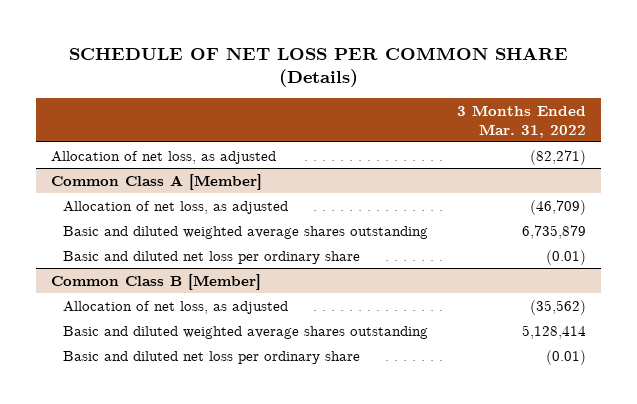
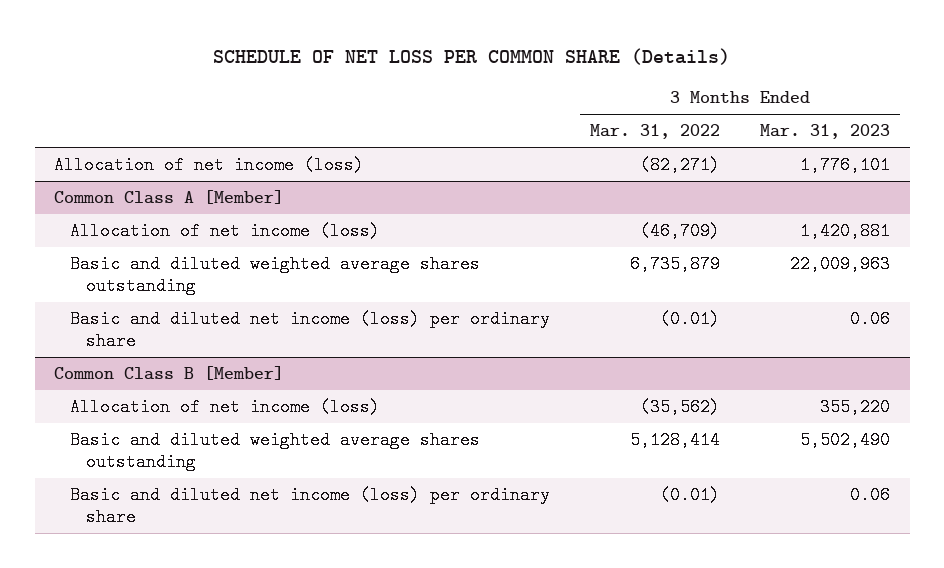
none -> [759,124,890,140] Mar. 31, 2023
[50,150,276,164] Allocation of net loss, as adjusted -> [54,156,365,175] Allocation of net income (loss)
[62,200,288,214] Allocation of net loss, as adjusted -> [70,222,381,241] Allocation of net income (loss)
[62,250,360,264] Basic and diluted net loss per ordinary share -> [70,310,551,350] Basic and diluted net income (loss) per ordinary share
[62,300,288,314] Allocation of net loss, as adjusted -> [70,398,381,417] Allocation of net income (loss)
[62,350,360,364] Basic and diluted net loss per ordinary share -> [70,486,551,526] Basic and diluted net income (loss) per ordinary share

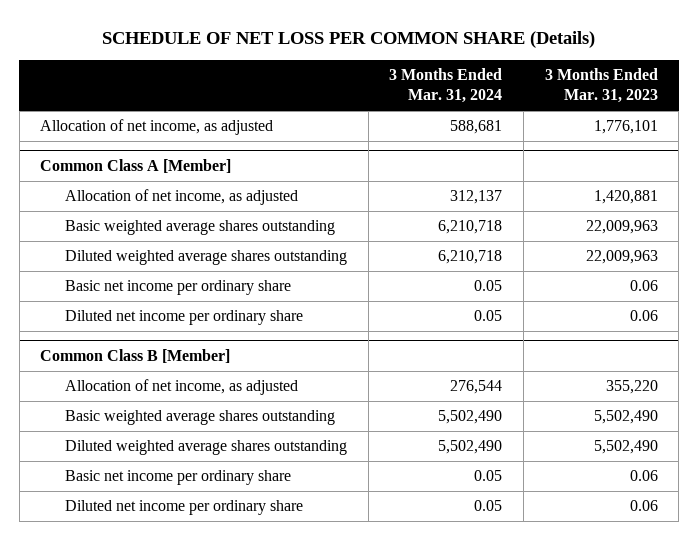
[589,124,720,140] Mar. 31, 2022 -> none
none -> [389,68,503,104] 3 Months Ended Mar. 31, 2024
[54,156,365,175] Allocation of net income (loss) -> [40,119,274,136] Allocation of net income, as adjusted
[70,222,381,241] Allocation of net income (loss) -> [65,189,299,206] Allocation of net income, as adjusted
[70,255,481,295] Basic and diluted weighted average shares outstanding -> [65,220,336,236] Basic weighted average shares outstanding
none -> [65,250,348,266] Diluted weighted average shares outstanding
[70,310,551,350] Basic and diluted net income (loss) per ordinary share -> [65,280,292,296] Basic net income per ordinary share
none -> [65,310,304,326] Diluted net income per ordinary share
[70,398,381,417] Allocation of net income (loss) -> [65,379,299,396] Allocation of net income, as adjusted
[70,431,481,471] Basic and diluted weighted average shares outstanding -> [65,410,336,426] Basic weighted average shares outstanding
none -> [65,440,348,456] Diluted weighted average shares outstanding
[70,486,551,526] Basic and diluted net income (loss) per ordinary share -> [65,470,292,486] Basic net income per ordinary share
none -> [65,500,304,516] Diluted net income per ordinary share

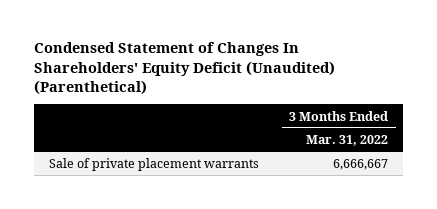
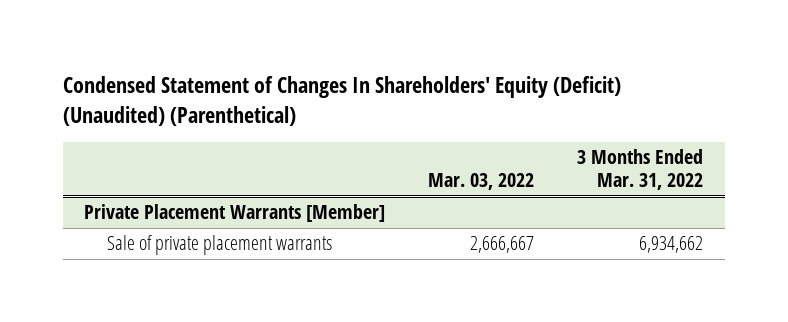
[34,42,336,95] Condensed Statement of Changes In Shareholders' Equity Deficit (Unaudited) (Parenthetical) -> [62,75,621,126] Condensed Statement of Changes In Shareholders' Equity (Deficit) (Unaudited) (Parenthetical)
none -> [428,172,535,190] Mar. 03, 2022
none -> [84,204,386,223] Private Placement Warrants [Member]
[333,159,389,171] 6,666,667 -> [639,236,704,254] 6,934,662

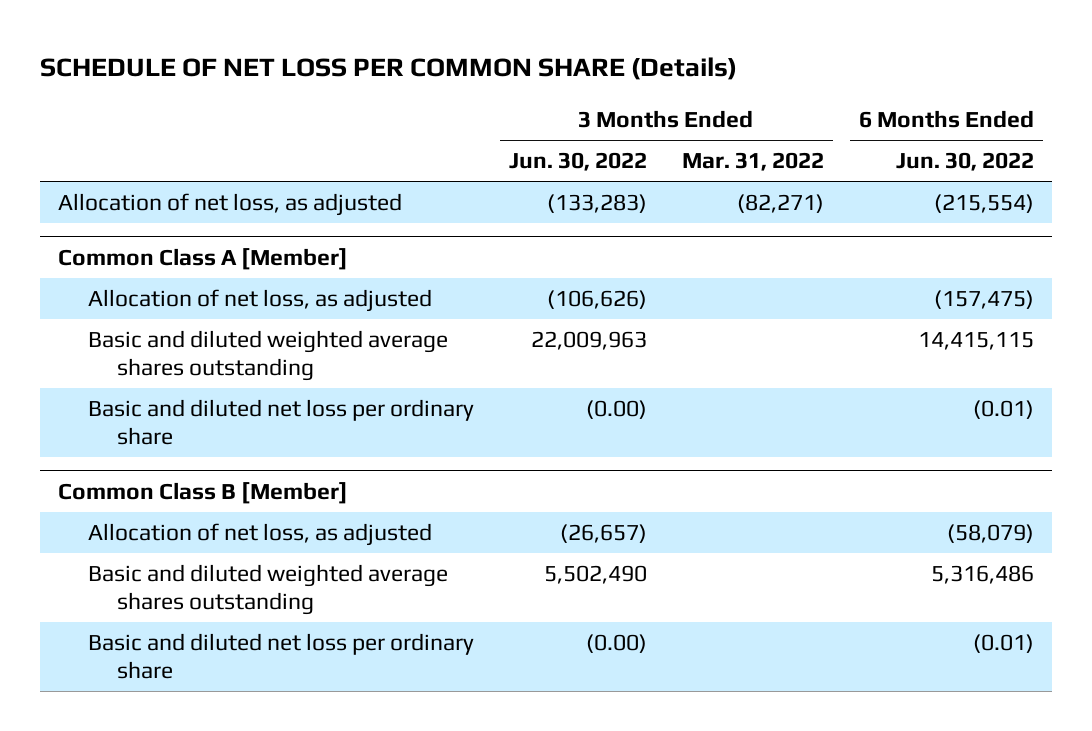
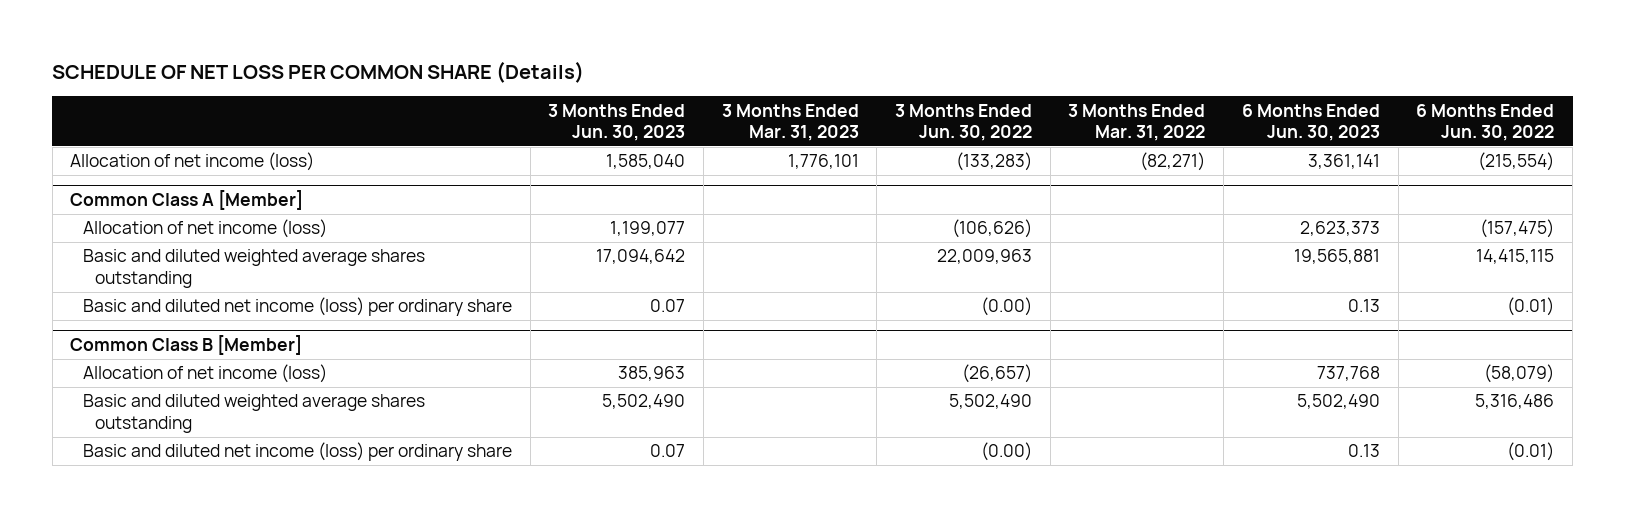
none -> [548,103,686,142] 3 Months Ended Jun. 30, 2023
none -> [721,103,859,142] 3 Months Ended Mar. 31, 2023
none -> [1241,103,1380,142] 6 Months Ended Jun. 30, 2023
[57,193,402,217] Allocation of net loss, as adjusted -> [70,152,315,172] Allocation of net income (loss)
[87,289,432,313] Allocation of net loss, as adjusted -> [82,219,327,239] Allocation of net income (loss)
[87,399,474,445] Basic and diluted net loss per ordinary share -> [82,297,512,317] Basic and diluted net income (loss) per ordinary share
[87,523,432,547] Allocation of net loss, as adjusted -> [82,364,327,384] Allocation of net income (loss)
[87,633,474,679] Basic and diluted net loss per ordinary share -> [82,442,512,462] Basic and diluted net income (loss) per ordinary share

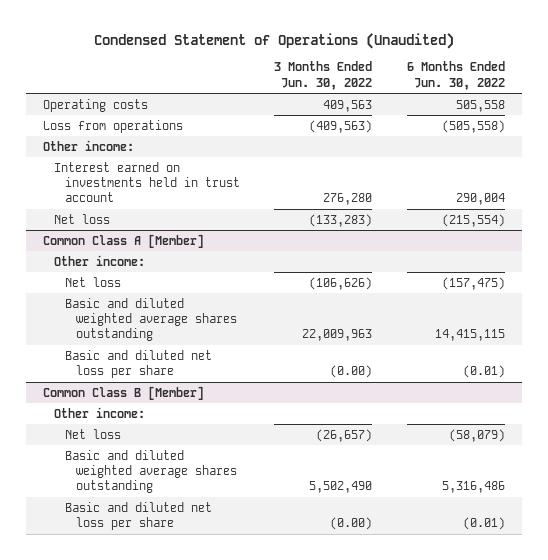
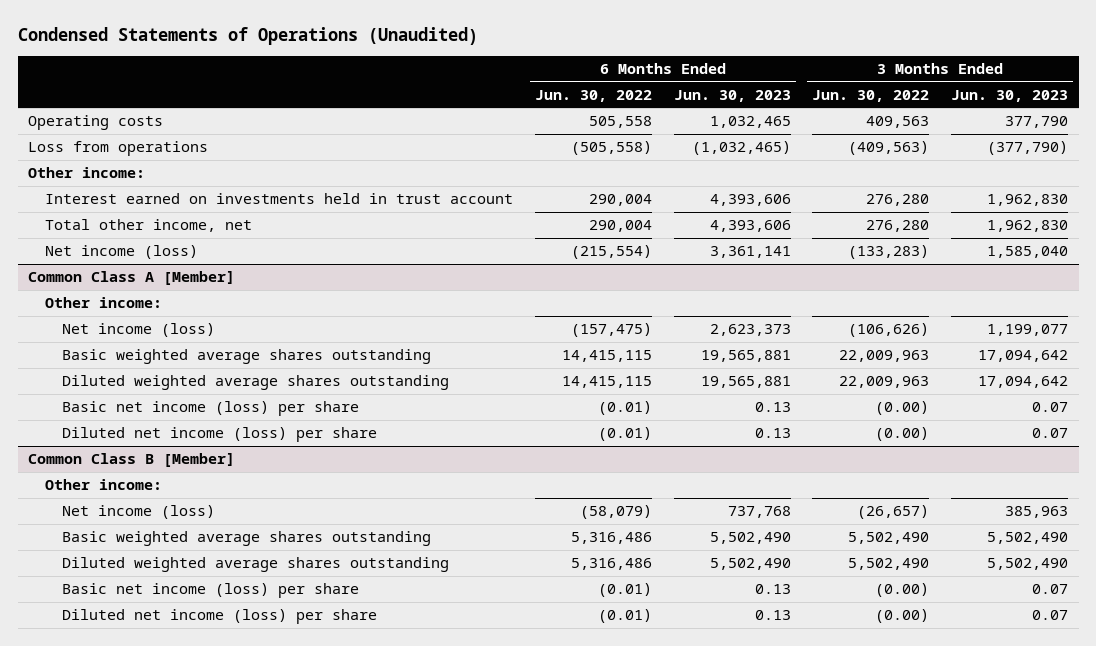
[94,32,455,49] Condensed Statement of Operations (Unaudited) -> [17,26,478,45] Condensed Statements of Operations (Unaudited)
none -> [673,89,791,102] Jun. 30, 2023
none -> [950,89,1068,102] Jun. 30, 2023
none -> [45,219,253,233] Total other income, net
[54,213,111,224] Net loss -> [45,245,199,260] Net income (loss)
[65,276,122,287] Net loss -> [62,323,216,338] Net income (loss)
[65,297,238,342] Basic and diluted weighted average shares outstanding -> [62,349,432,365] Basic weighted average shares outstanding
none -> [62,375,450,391] Diluted weighted average shares outstanding
[65,349,213,379] Basic and diluted net loss per share -> [62,401,360,417] Basic net income (loss) per share
none -> [62,427,378,443] Diluted net income (loss) per share
[65,428,122,439] Net loss -> [62,505,216,520] Net income (loss)
[65,449,238,494] Basic and diluted weighted average shares outstanding -> [62,531,432,547] Basic weighted average shares outstanding
none -> [62,557,450,573] Diluted weighted average shares outstanding
[65,501,213,531] Basic and diluted net loss per share -> [62,583,360,599] Basic net income (loss) per share
none -> [62,609,378,625] Diluted net income (loss) per share

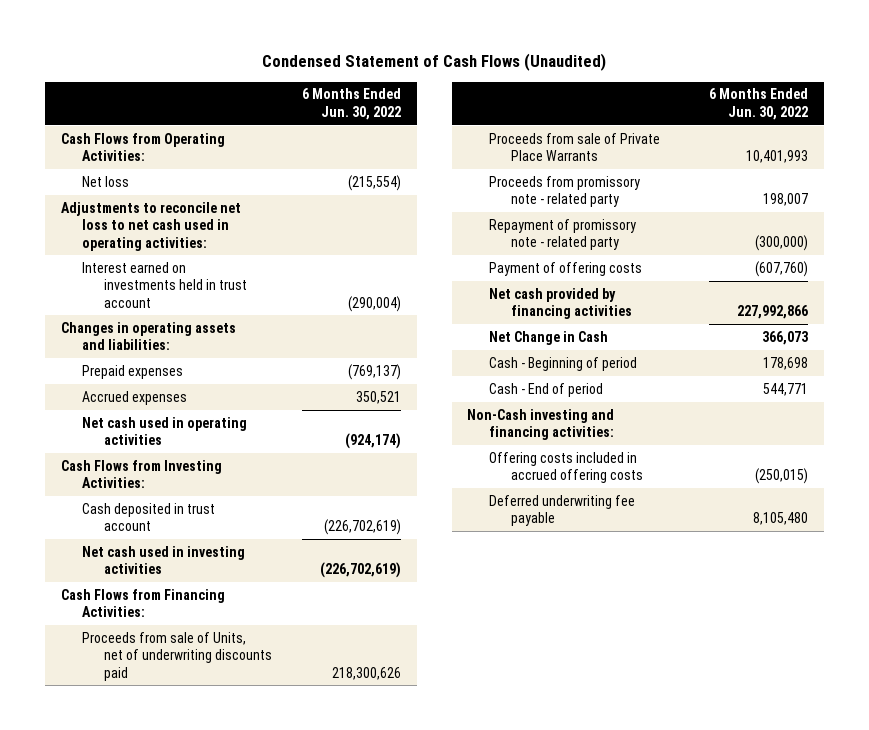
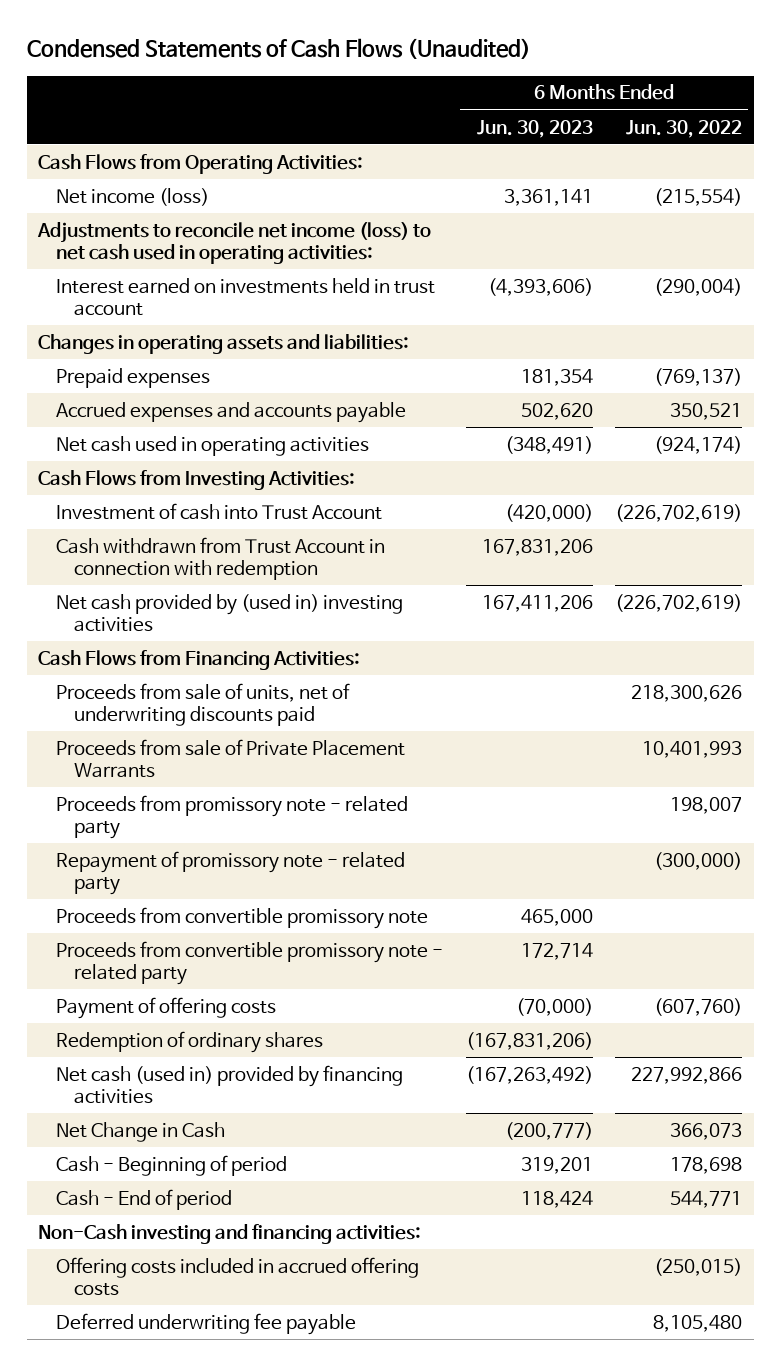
[262,53,607,72] Condensed Statement of Cash Flows (Unaudited) -> [26,38,531,60] Condensed Statements of Cash Flows (Unaudited)
none -> [476,119,593,138] Jun. 30, 2023
[82,175,130,187] Net loss -> [56,187,210,206] Net income (loss)
[60,201,241,251] Adjustments to reconcile net loss to net cash used in operating activities: -> [37,221,432,265] Adjustments to reconcile net income (loss) to net cash used in operating activities:
[82,390,188,405] Accrued expenses -> [56,401,407,423] Accrued expenses and accounts payable
[82,502,216,532] Cash deposited in trust account -> [56,502,383,520] Investment of cash into Trust Account
none -> [56,536,386,581] Cash withdrawn from Trust Account in connection with redemption
[82,545,246,575] Net cash used in investing activities -> [56,593,404,633] Net cash provided by (used in) investing activities
[82,631,272,681] Proceeds from sale of Units, net of underwriting discounts paid -> [56,682,351,727] Proceeds from sale of units, net of underwriting discounts paid
[489,132,661,162] Proceeds from sale of Private Place Warrants -> [56,738,406,779] Proceeds from sale of Private Placement Warrants
none -> [56,906,429,929] Proceeds from convertible promissory note
none -> [56,940,444,986] Proceeds from convertible promissory note - related party
none -> [56,1030,324,1053] Redemption of ordinary shares
[489,287,632,320] Net cash provided by financing activities -> [56,1064,404,1105] Net cash (used in) provided by financing activities

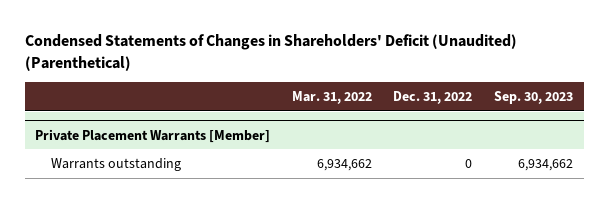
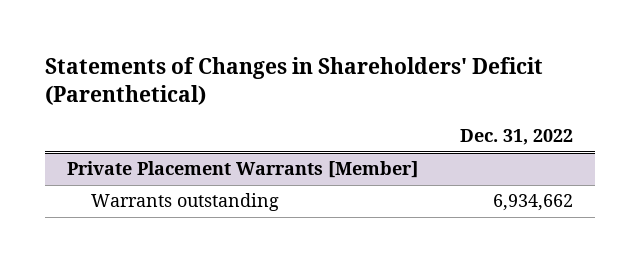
[24,34,517,71] Condensed Statements of Changes in Shareholders' Deficit (Unaudited) (Parenthetical) -> [45,56,544,105] Statements of Changes in Shareholders' Deficit (Parenthetical)
[291,90,372,104] Mar. 31, 2022 -> none
[493,90,573,104] Sep. 30, 2023 -> none
[465,158,473,168] 0 -> [493,194,574,212] 6,934,662

